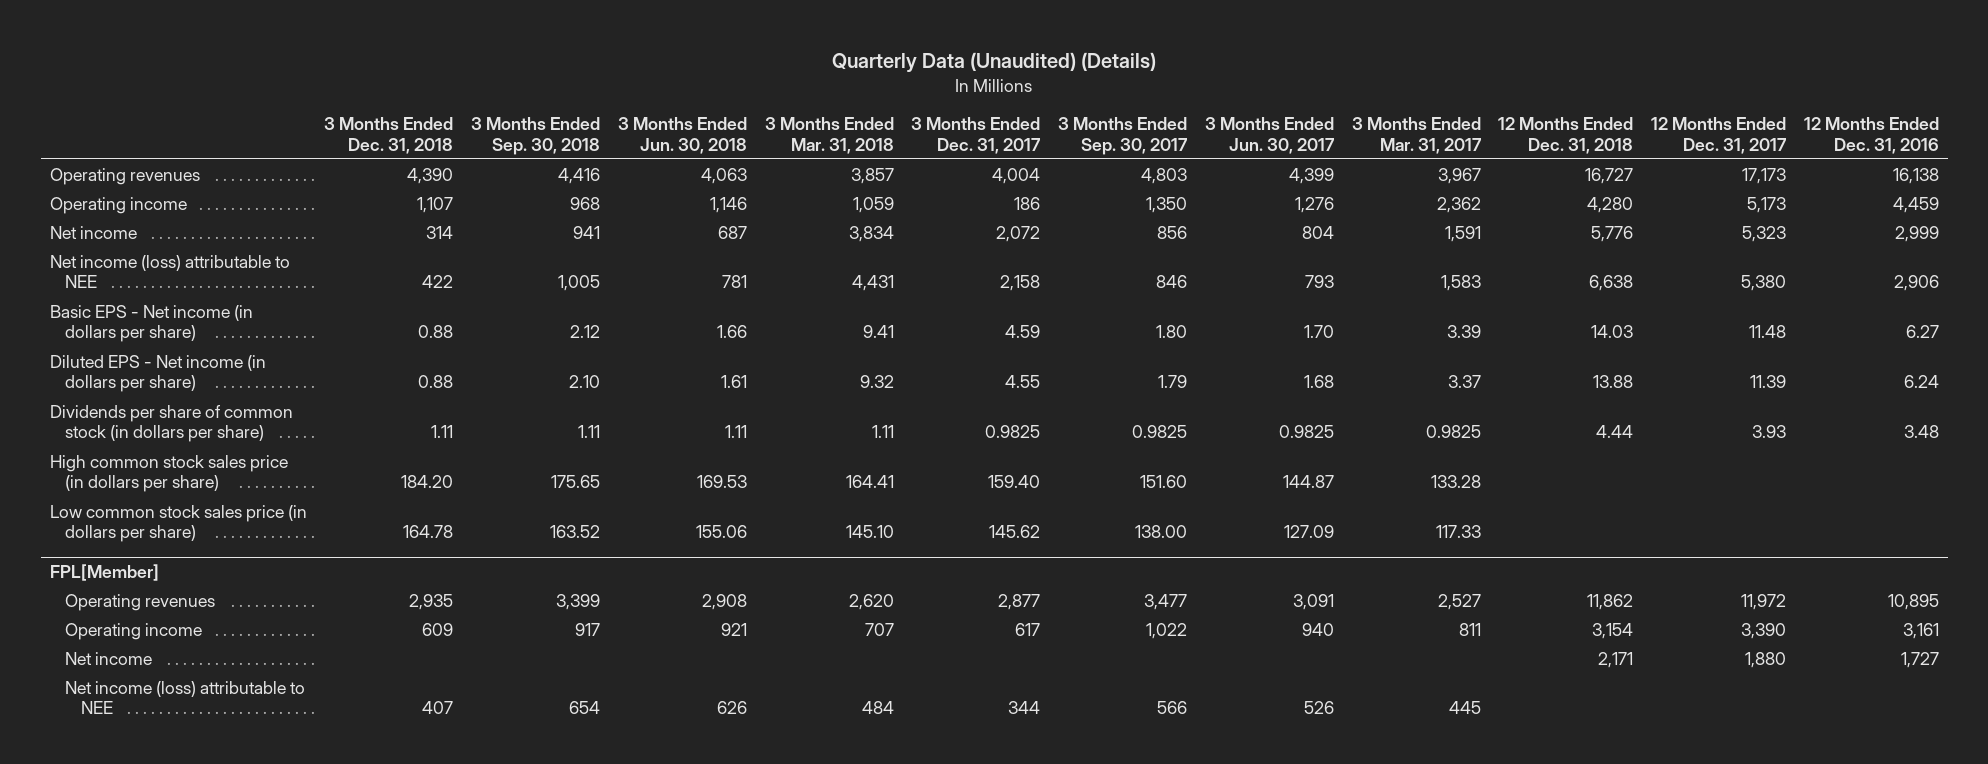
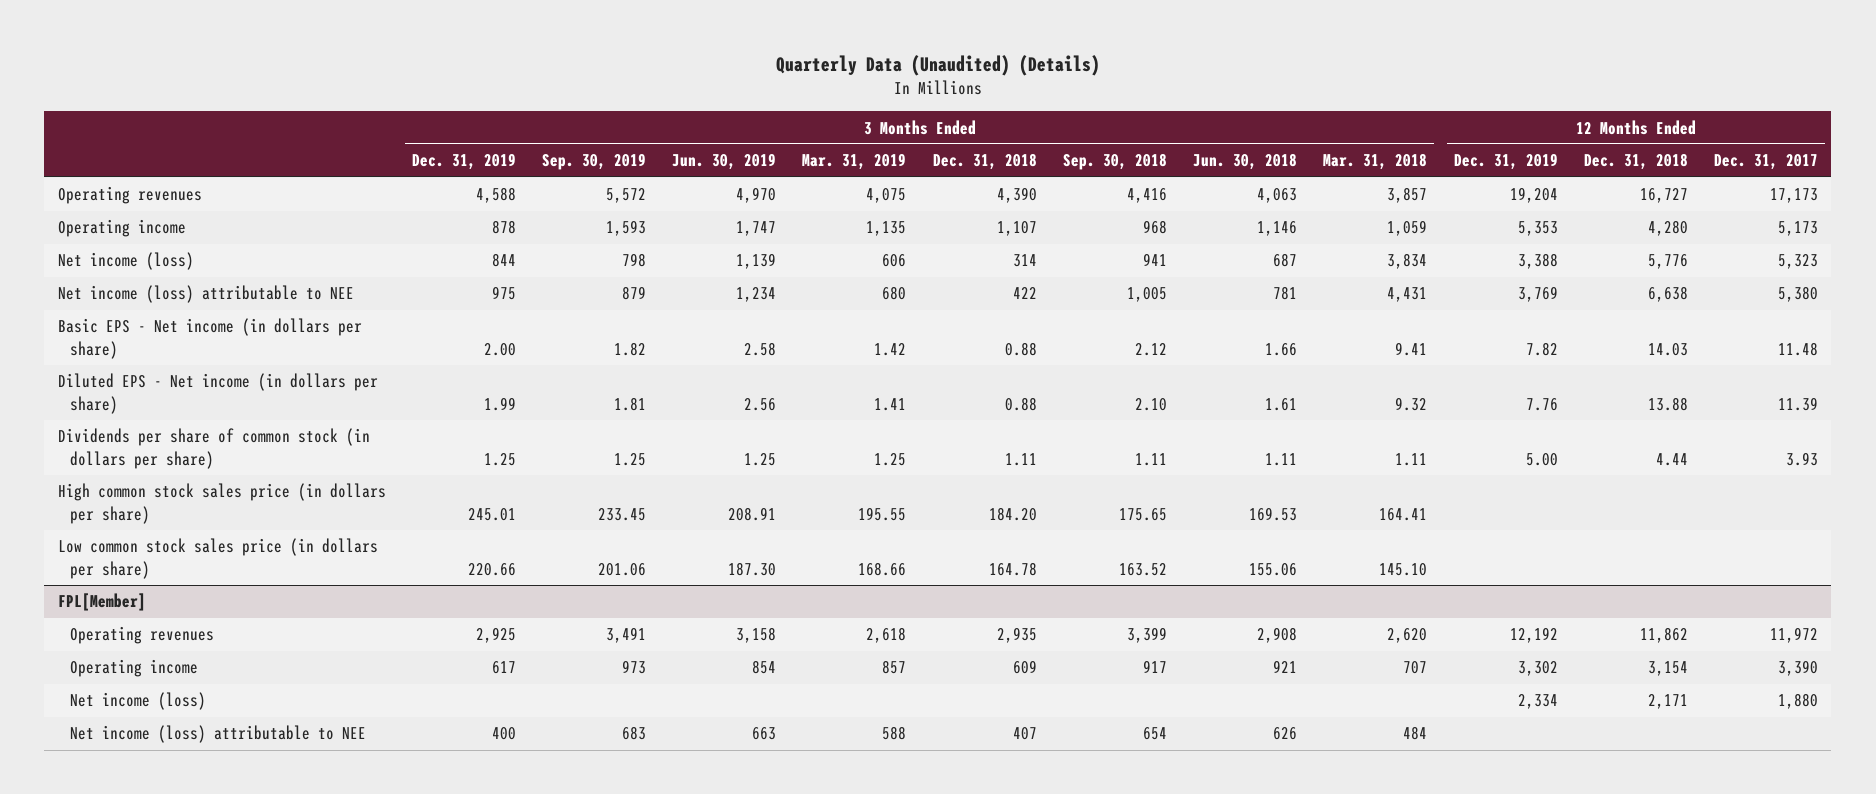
[911,117,1042,154] 3 Months Ended Dec. 31, 2017 -> none
[1058,117,1189,155] 3 Months Ended Sep. 30, 2017 -> none
[1204,117,1335,154] 3 Months Ended Jun. 30, 2017 -> none
[1351,117,1482,154] 3 Months Ended Mar. 31, 2017 -> none
[1803,117,1939,154] 12 Months Ended Dec. 31, 2016 -> none
none -> [411,153,516,171] Dec. 31, 2019
none -> [541,153,646,171] Sep. 30, 2019
none -> [672,153,777,171] Jun. 30, 2019
none -> [802,153,907,171] Mar. 31, 2019
none -> [1453,153,1558,171] Dec. 31, 2019
[49,225,137,239] Net income -> [57,252,194,271] Net income (loss)
[65,651,153,665] Net income -> [69,692,206,711] Net income (loss)

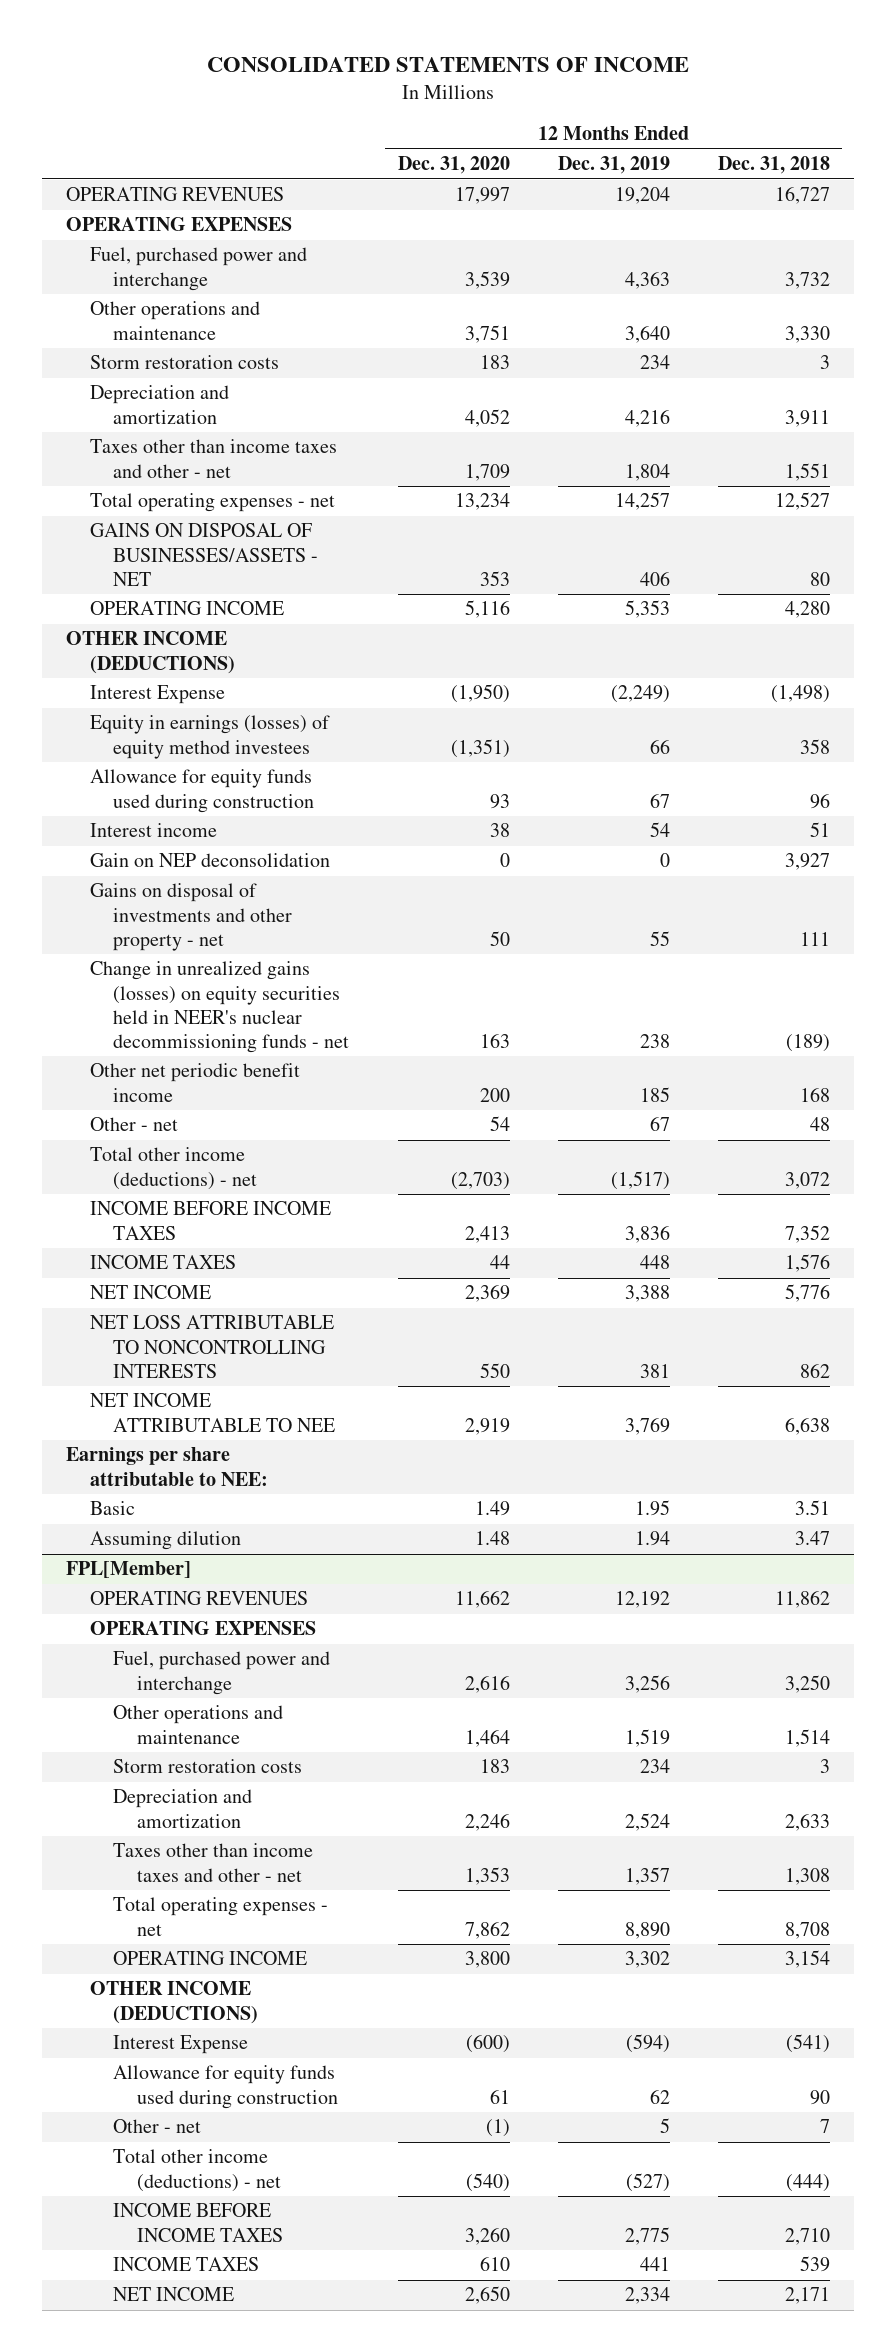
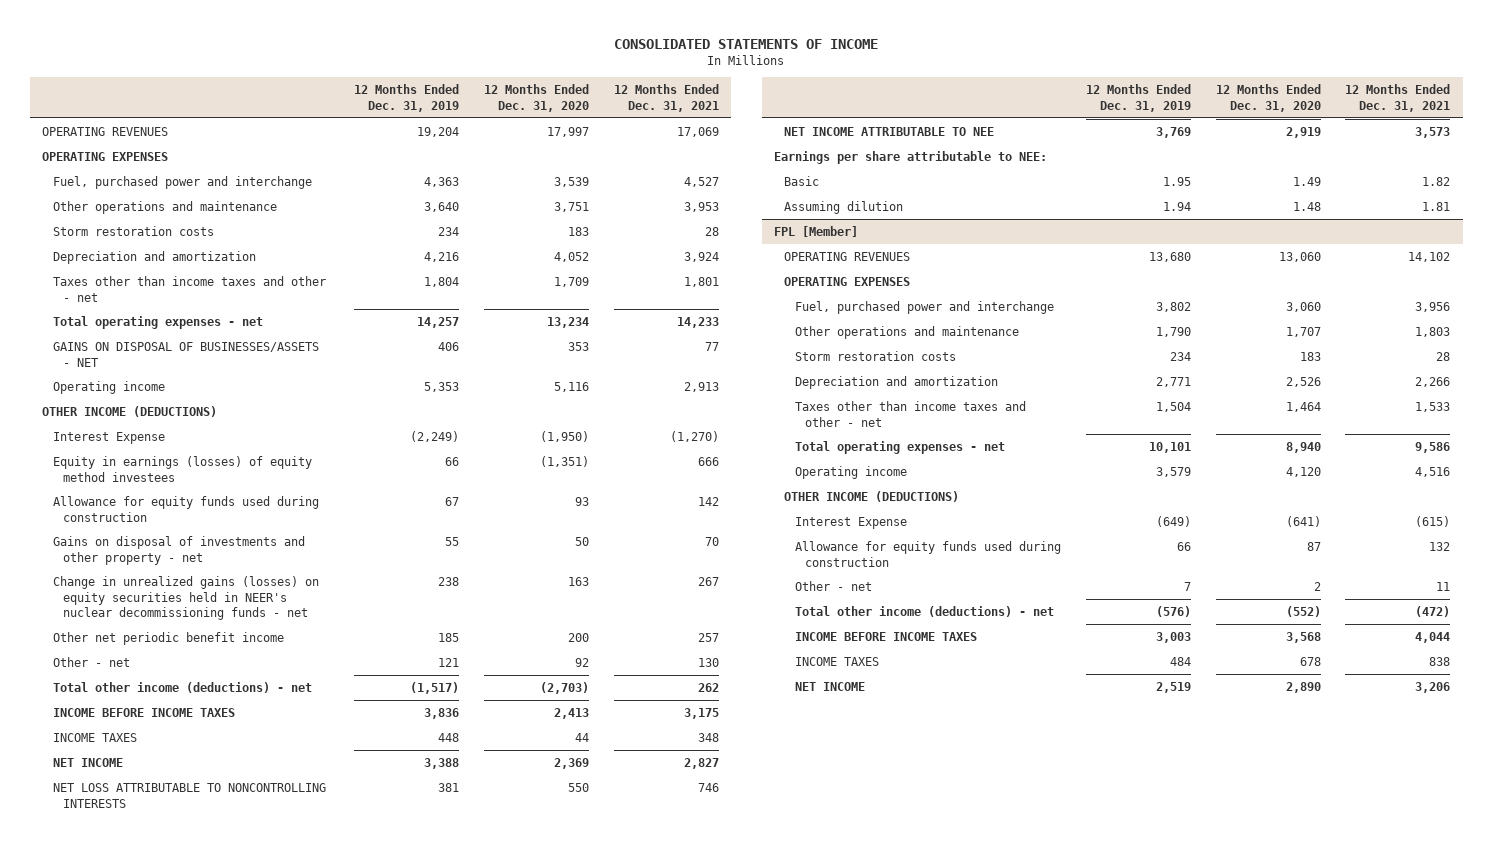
[718,156,831,175] Dec. 31, 2018 -> none
none -> [613,84,719,113] 12 Months Ended Dec. 31, 2021
[89,601,284,616] OPERATING INCOME -> [52,380,165,394] Operating income
[89,823,217,838] Interest income -> none
[89,853,330,868] Gain on NEP deconsolidation -> none
[489,1116,510,1132] 54 -> [574,657,589,667] 92
[649,1116,670,1132] 67 -> [437,657,459,667] 121
[65,1561,191,1579] FPL[Member] -> [774,225,859,237] FPL [Member]
[454,1590,510,1609] 11,662 -> [1278,251,1321,262] 13,060
[614,1591,670,1609] 12,192 -> [1148,251,1191,262] 13,680
[464,1674,510,1693] 2,616 -> [1285,301,1321,312] 3,060
[624,1674,670,1693] 3,256 -> [1155,301,1191,312] 3,802
[464,1728,510,1747] 1,464 -> [1285,326,1321,337] 1,707
[624,1728,670,1747] 1,519 -> [1155,326,1191,337] 1,790
[464,1812,510,1831] 2,246 -> [1285,376,1321,387] 2,526
[624,1812,670,1831] 2,524 -> [1155,376,1191,387] 2,771
[464,1866,510,1885] 1,353 -> [1285,401,1321,412] 1,464
[624,1866,670,1885] 1,357 -> [1155,401,1191,412] 1,504
[464,1920,510,1939] 7,862 -> [1285,441,1321,453] 8,940
[624,1921,670,1939] 8,890 -> [1148,441,1191,453] 10,101
[113,1951,308,1966] OPERATING INCOME -> [794,465,907,479] Operating income
[464,1951,510,1969] 3,800 -> [1285,466,1321,477] 4,120
[624,1951,670,1969] 3,302 -> [1155,466,1191,477] 3,579
[465,2034,510,2054] (600) -> [1285,515,1321,527] (641)
[625,2034,670,2054] (594) -> [1155,515,1191,527] (649)
[489,2088,510,2104] 61 -> [1306,541,1321,551] 87
[649,2088,670,2104] 62 -> [1176,541,1191,551] 66
[485,2119,510,2138] (1) -> [1313,581,1321,591] 2
[659,2118,670,2134] 5 -> [1183,581,1191,591] 7
[465,2172,510,2192] (540) -> [1285,605,1321,617] (552)
[625,2172,670,2192] (527) -> [1155,605,1191,617] (576)
[464,2226,510,2245] 3,260 -> [1285,631,1321,643] 3,568
[624,2226,670,2245] 2,775 -> [1155,631,1191,643] 3,003
[479,2256,510,2272] 610 -> [1299,656,1321,666] 678
[639,2257,670,2272] 441 -> [1169,656,1191,666] 484
[464,2286,510,2305] 2,650 -> [1285,681,1321,693] 2,890
[624,2287,670,2305] 2,334 -> [1155,681,1191,693] 2,519

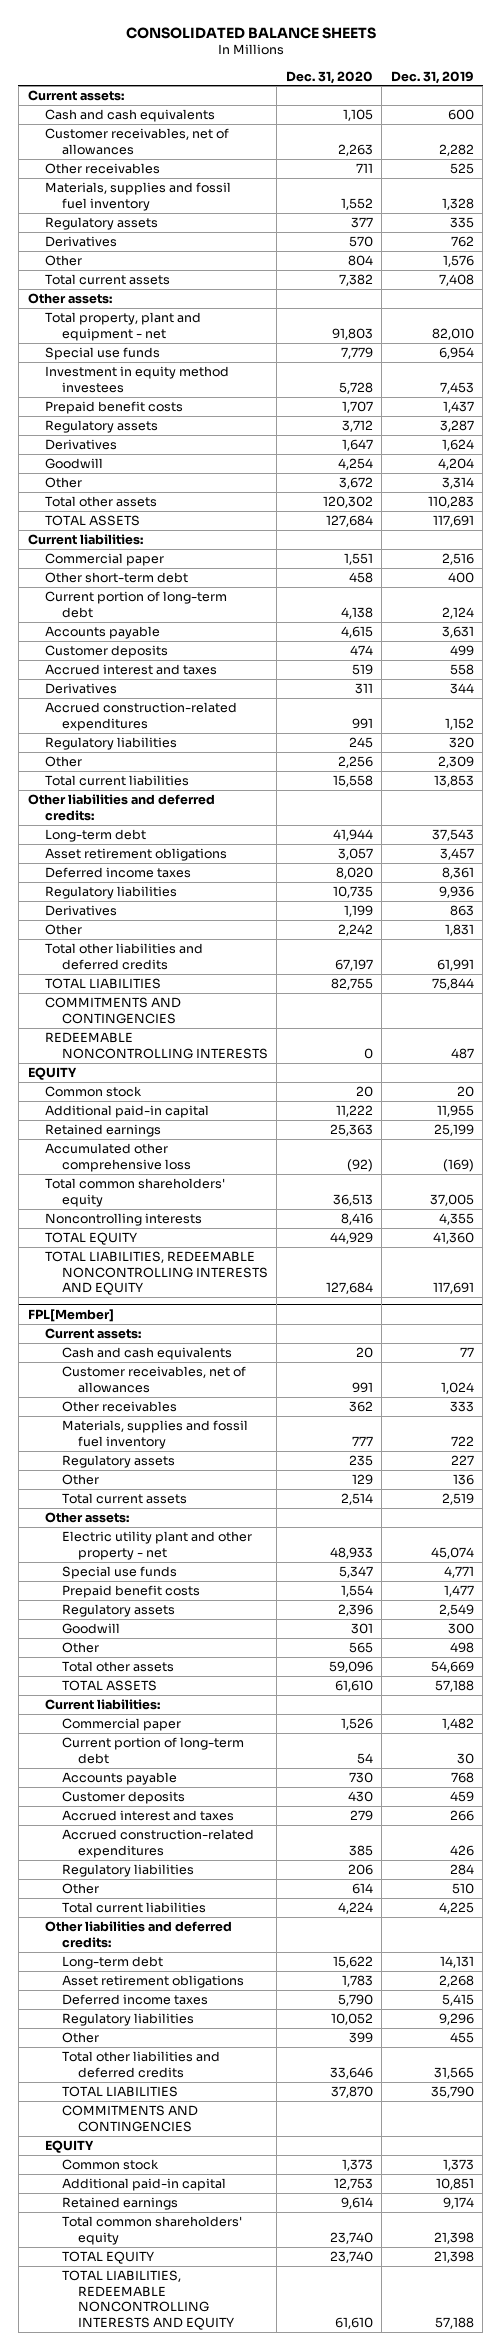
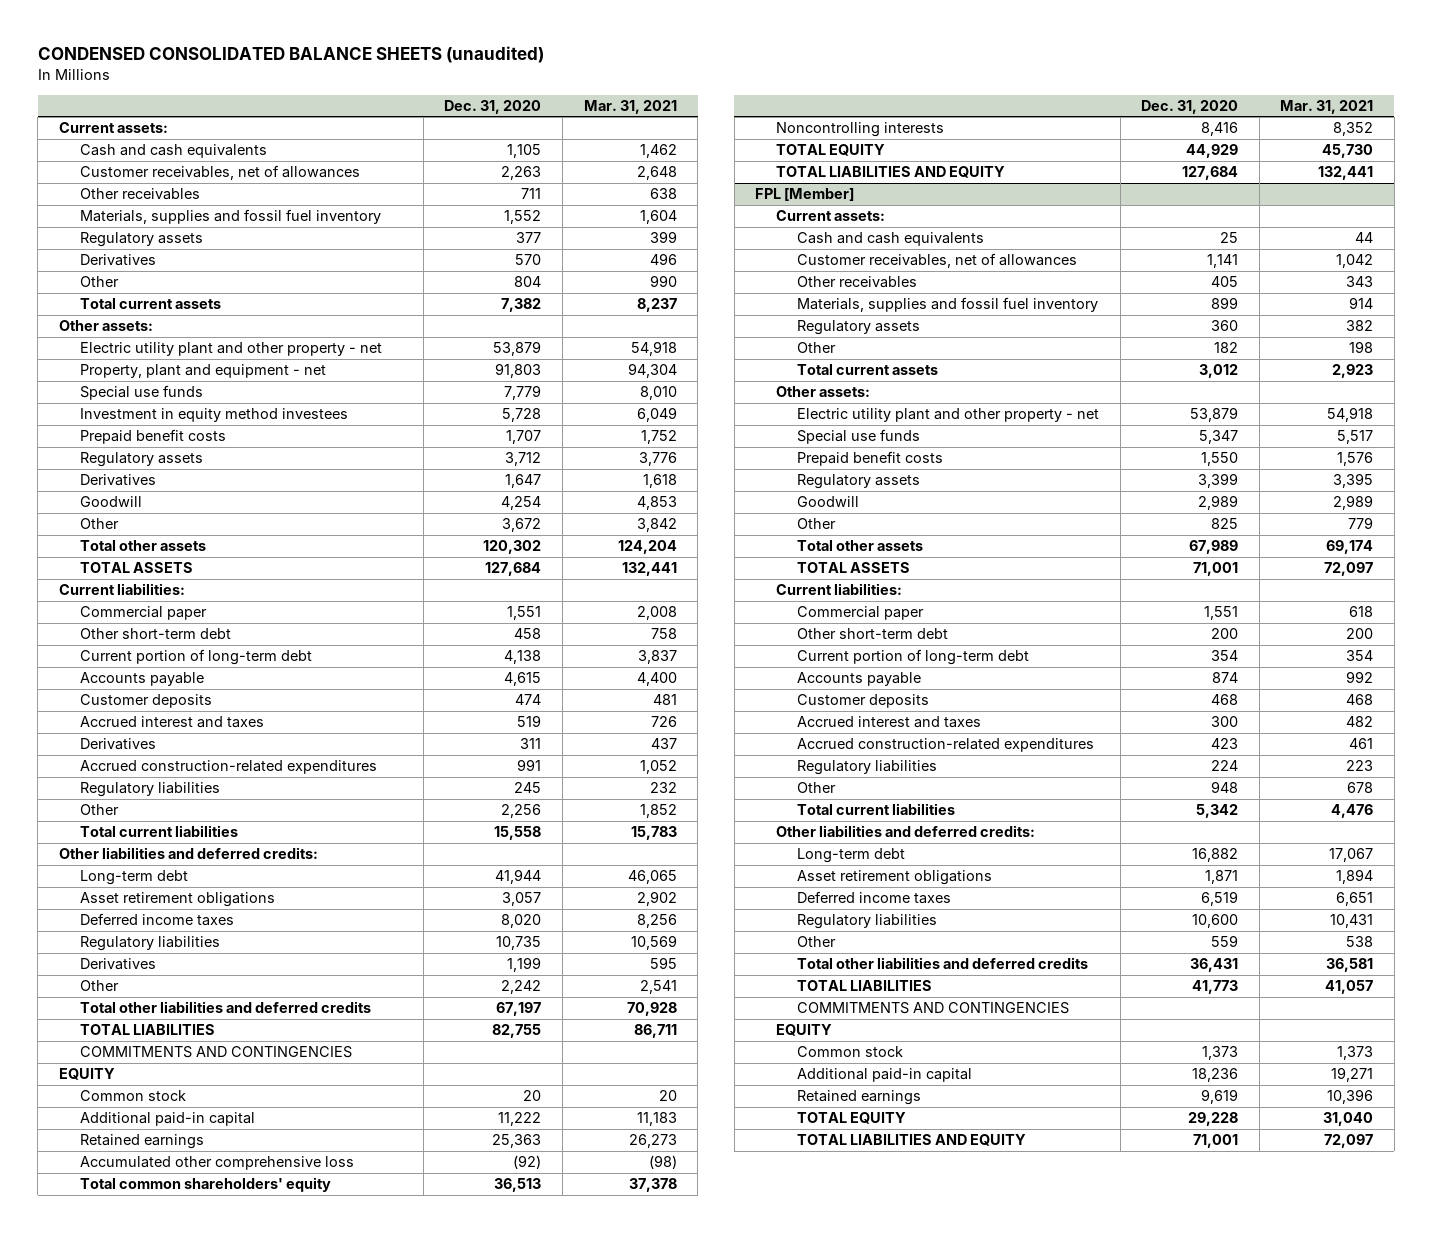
[125,26,376,39] CONSOLIDATED BALANCE SHEETS -> [37,46,544,64] CONDENSED CONSOLIDATED BALANCE SHEETS (unaudited)
[390,70,474,84] Dec. 31, 2019 -> none
none -> [583,99,677,114] Mar. 31, 2021
none -> [79,342,382,357] Electric utility plant and other property - net
[44,311,201,341] Total property, plant and equipment - net -> [79,364,326,379] Property, plant and equipment - net
[44,1031,268,1059] REDEEMABLE NONCONTROLLING INTERESTS -> none
[44,1250,268,1296] TOTAL LIABILITIES, REDEEMABLE NONCONTROLLING INTERESTS AND EQUITY -> [776,166,1006,179] TOTAL LIABILITIES AND EQUITY
[27,1308,114,1322] FPL[Member] -> [755,188,855,202] FPL [Member]
[355,1346,373,1358] 20 -> [1220,232,1239,244] 25
[351,1381,373,1393] 991 -> [1207,254,1239,269] 1,141
[348,1400,373,1412] 362 -> [1211,276,1239,288] 405
[351,1435,373,1446] 777 -> [1211,297,1239,310] 899
[348,1454,373,1466] 235 -> [1211,320,1239,332] 360
[351,1473,373,1485] 129 -> [1214,342,1239,354] 182
[340,1492,373,1505] 2,514 -> [1199,364,1239,379] 3,012
[329,1546,373,1559] 48,933 -> [1190,407,1239,423] 53,879
[340,1584,373,1597] 1,554 -> [1201,452,1239,467] 1,550
[337,1603,373,1616] 2,396 -> [1198,473,1239,489] 3,399
[350,1622,373,1634] 301 -> [1198,495,1239,511] 2,989
[348,1641,373,1653] 565 -> [1211,518,1239,530] 825
[328,1660,373,1673] 59,096 -> [1189,540,1239,555] 67,989
[334,1679,373,1692] 61,610 -> [1193,562,1239,577] 71,001
[340,1717,373,1730] 1,526 -> [1204,606,1239,621] 1,551
none -> [796,628,948,640] Other short-term debt
[356,1752,373,1764] 54 -> [1211,650,1239,662] 354
[348,1771,373,1783] 730 -> [1212,672,1239,684] 874
[347,1790,373,1802] 430 -> [1211,694,1239,706] 468
[349,1809,373,1821] 279 -> [1211,716,1239,728] 300
[348,1844,373,1856] 385 -> [1211,738,1239,750] 423
[347,1863,373,1875] 206 -> [1211,760,1239,772] 224
[351,1882,373,1894] 614 -> [1211,781,1239,794] 948
[337,1901,373,1914] 4,224 -> [1196,804,1239,819] 5,342
[332,1955,373,1968] 15,622 -> [1192,848,1239,863] 16,882
[341,1974,373,1987] 1,783 -> [1205,870,1239,885] 1,871
[337,1993,373,2006] 5,790 -> [1201,891,1239,907] 6,519
[330,2012,373,2025] 10,052 -> [1192,914,1239,929] 10,600
[348,2031,373,2043] 399 -> [1211,935,1239,948] 559
[329,2066,373,2079] 33,646 -> [1190,958,1239,973] 36,431
[330,2085,373,2098] 37,870 -> [1192,980,1239,995] 41,773
[61,2215,242,2245] Total common shareholders' equity -> none
[333,2177,373,2190] 12,753 -> [1192,1068,1239,1083] 18,236
[340,2196,373,2209] 9,614 -> [1201,1089,1239,1105] 9,619
[329,2250,373,2263] 23,740 -> [1188,1112,1239,1127] 29,228
[61,2269,235,2331] TOTAL LIABILITIES, REDEEMABLE NONCONTROLLING INTERESTS AND EQUITY -> [796,1134,1026,1147] TOTAL LIABILITIES AND EQUITY
[334,2317,373,2330] 61,610 -> [1193,1134,1239,1149] 71,001

